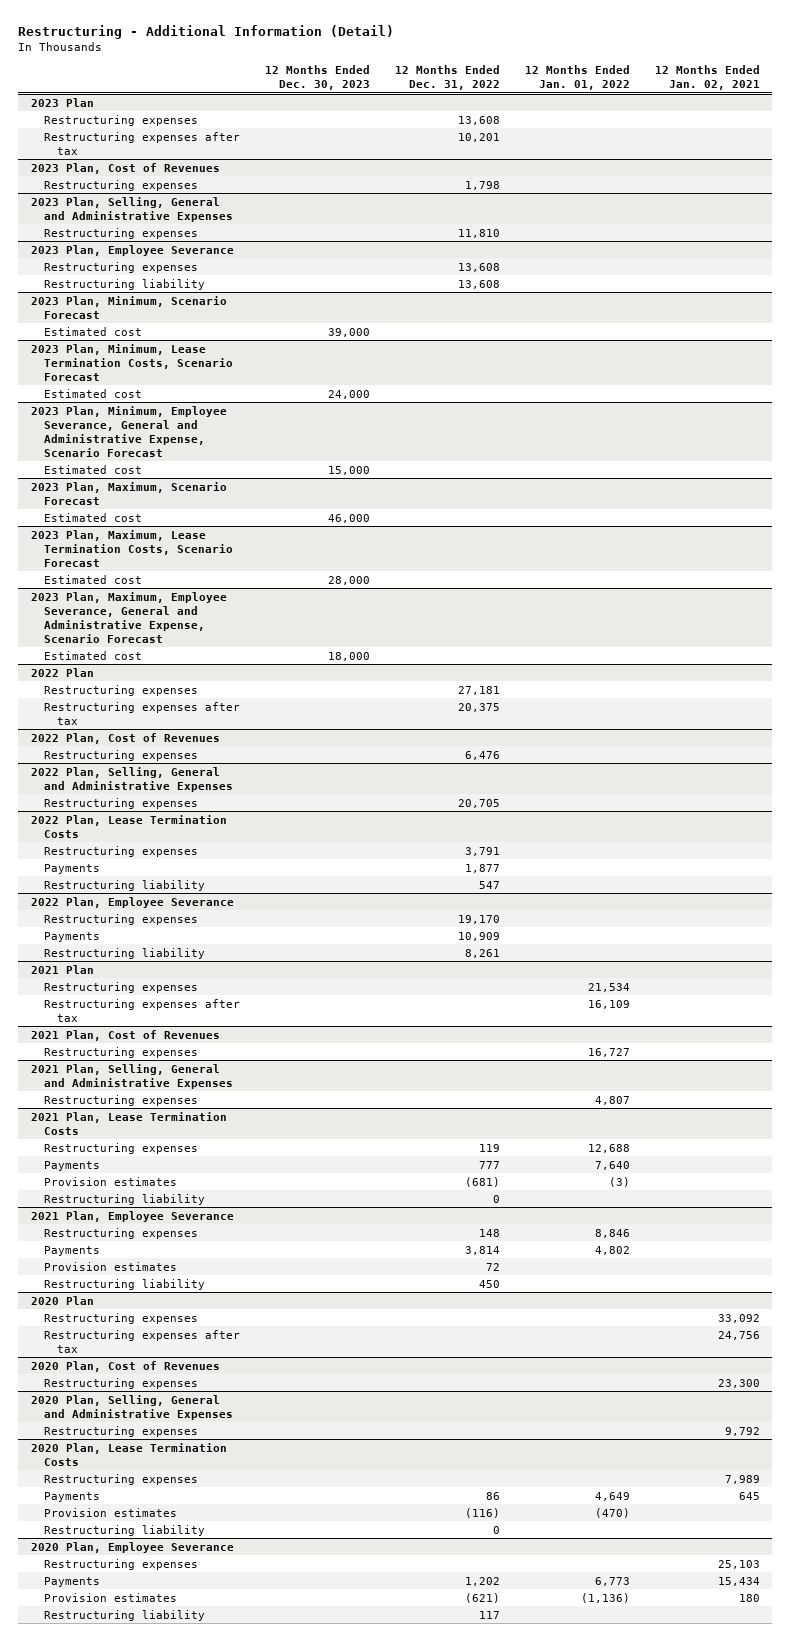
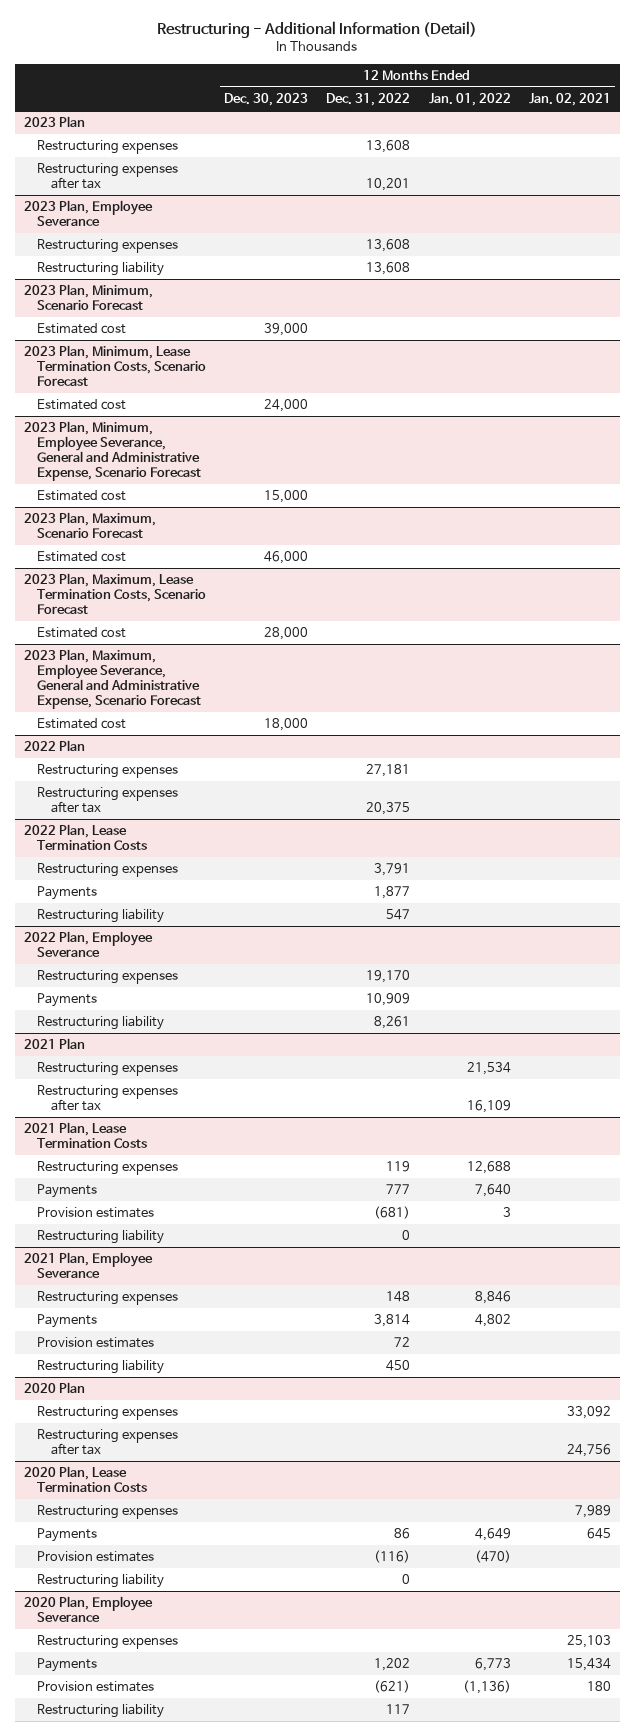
[30,162,220,174] 2023 Plan, Cost of Revenues -> none
[44,179,199,191] Restructuring expenses -> none
[30,196,234,222] 2023 Plan, Selling, General and Administrative Expenses -> none
[44,227,199,239] Restructuring expenses -> none
[30,732,220,744] 2022 Plan, Cost of Revenues -> none
[44,749,199,761] Restructuring expenses -> none
[30,766,234,792] 2022 Plan, Selling, General and Administrative Expenses -> none
[44,797,199,809] Restructuring expenses -> none
[30,1029,220,1041] 2021 Plan, Cost of Revenues -> none
[44,1046,199,1058] Restructuring expenses -> none
[30,1063,234,1089] 2021 Plan, Selling, General and Administrative Expenses -> none
[44,1094,199,1106] Restructuring expenses -> none
[608,1176,630,1187] (3) -> [502,1207,511,1218] 3
[30,1360,220,1372] 2020 Plan, Cost of Revenues -> none
[44,1377,199,1389] Restructuring expenses -> none
[30,1394,234,1420] 2020 Plan, Selling, General and Administrative Expenses -> none
[44,1425,199,1437] Restructuring expenses -> none

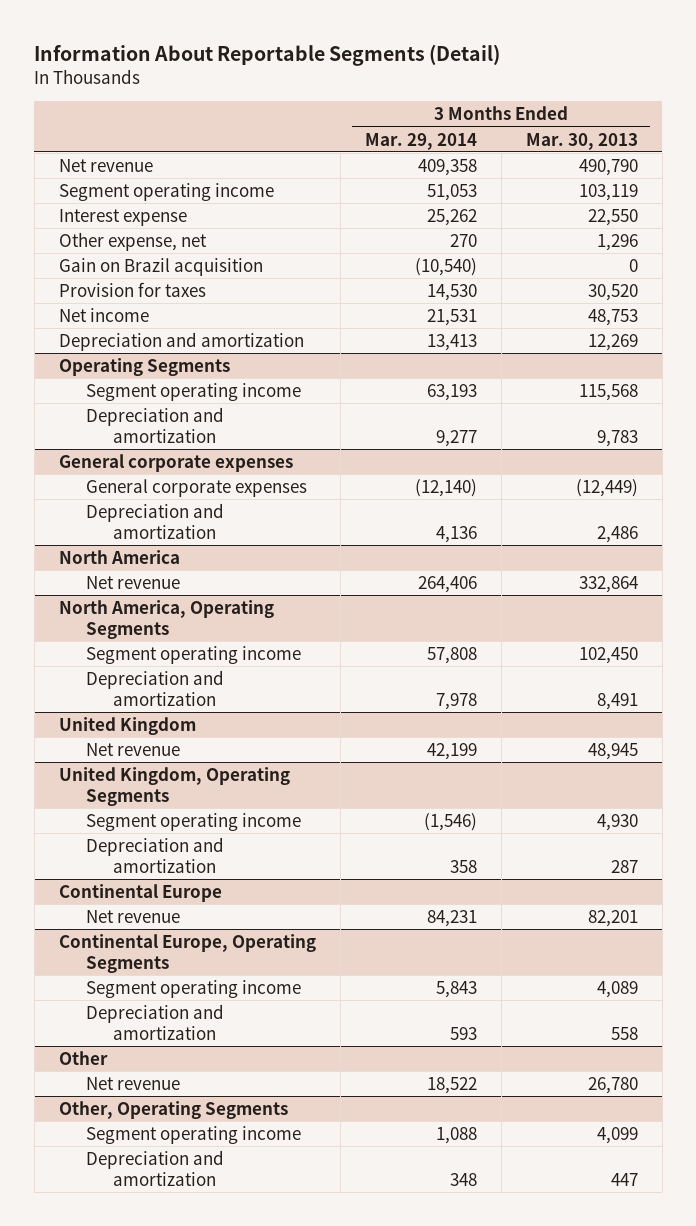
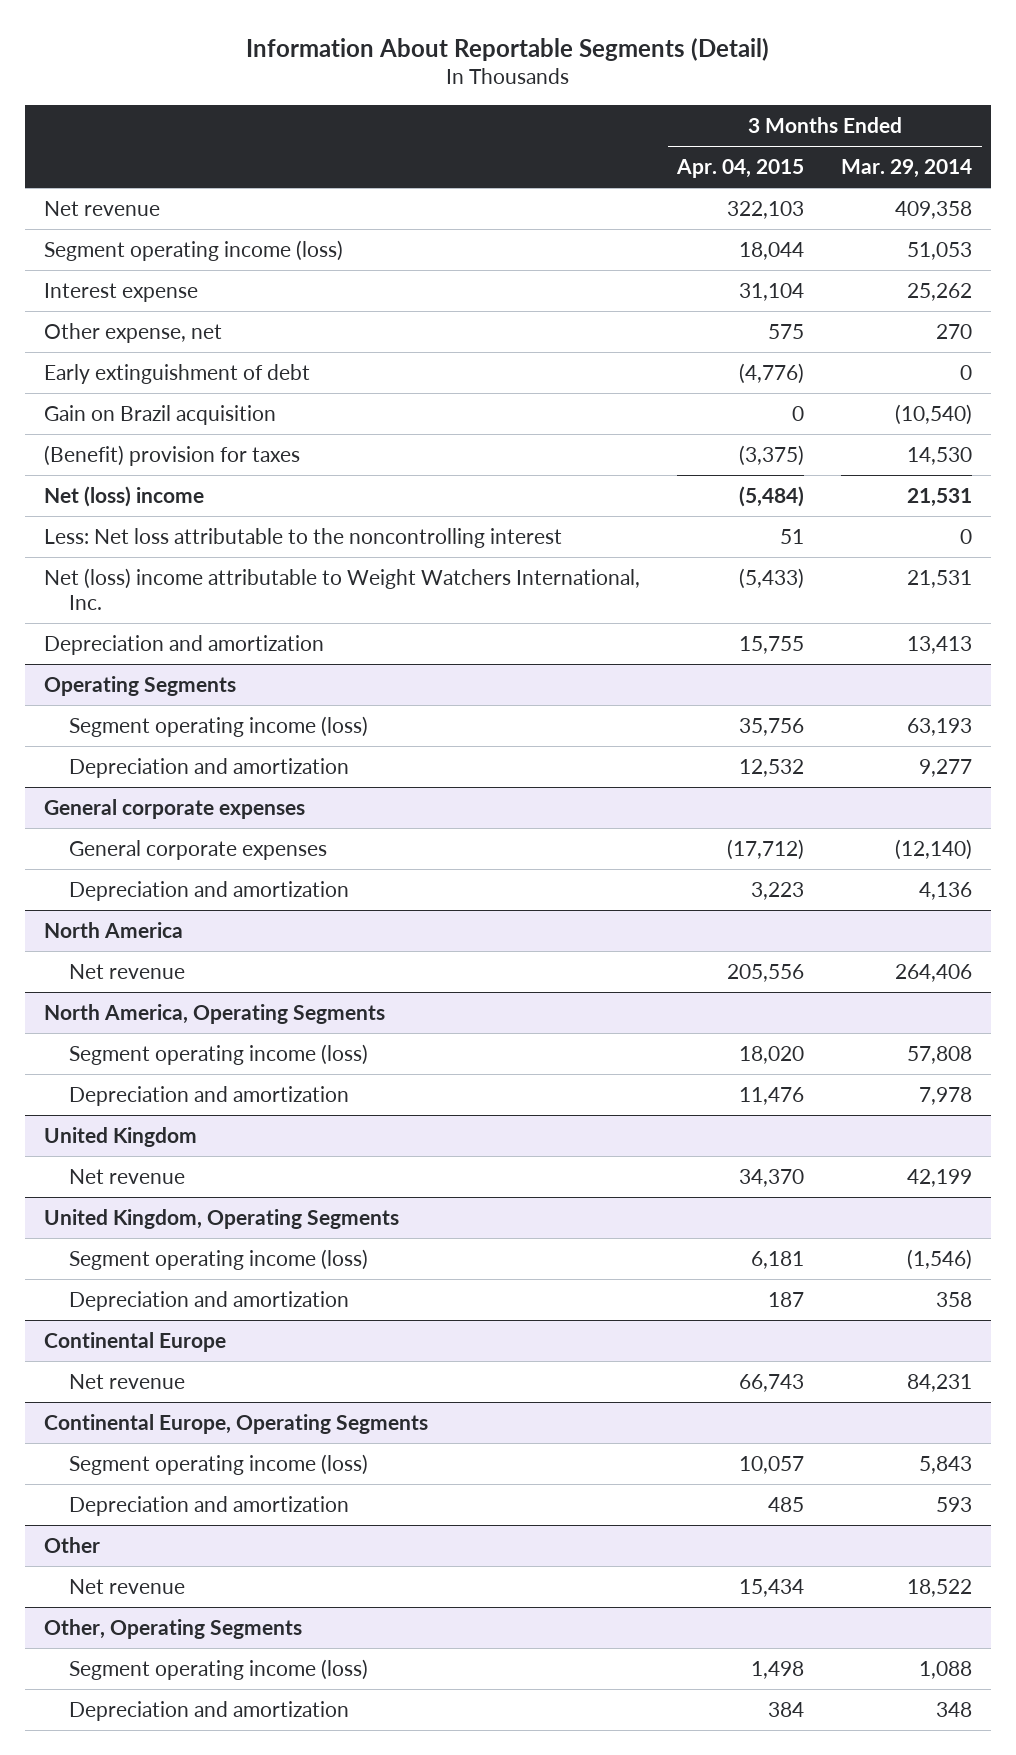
[525,132,638,150] Mar. 30, 2013 -> none
none -> [675,159,804,179] Apr. 04, 2015
[58,182,274,201] Segment operating income -> [43,239,343,261] Segment operating income (loss)
none -> [43,363,310,384] Early extinguishment of debt
[58,281,206,297] Provision for taxes -> [43,444,300,466] (Benefit) provision for taxes
[58,307,149,322] Net income -> [43,485,204,507] Net (loss) income
none -> [43,527,562,548] Less: Net loss attributable to the noncontrolling interest
none -> [43,567,640,611] Net (loss) income attributable to Weight Watchers International, Inc.
[85,382,301,401] Segment operating income -> [68,715,368,737] Segment operating income (loss)
[85,645,301,664] Segment operating income -> [68,1043,368,1065] Segment operating income (loss)
[85,812,301,831] Segment operating income -> [68,1248,368,1270] Segment operating income (loss)
[85,979,301,998] Segment operating income -> [68,1453,368,1475] Segment operating income (loss)
[85,1125,301,1144] Segment operating income -> [68,1658,368,1680] Segment operating income (loss)

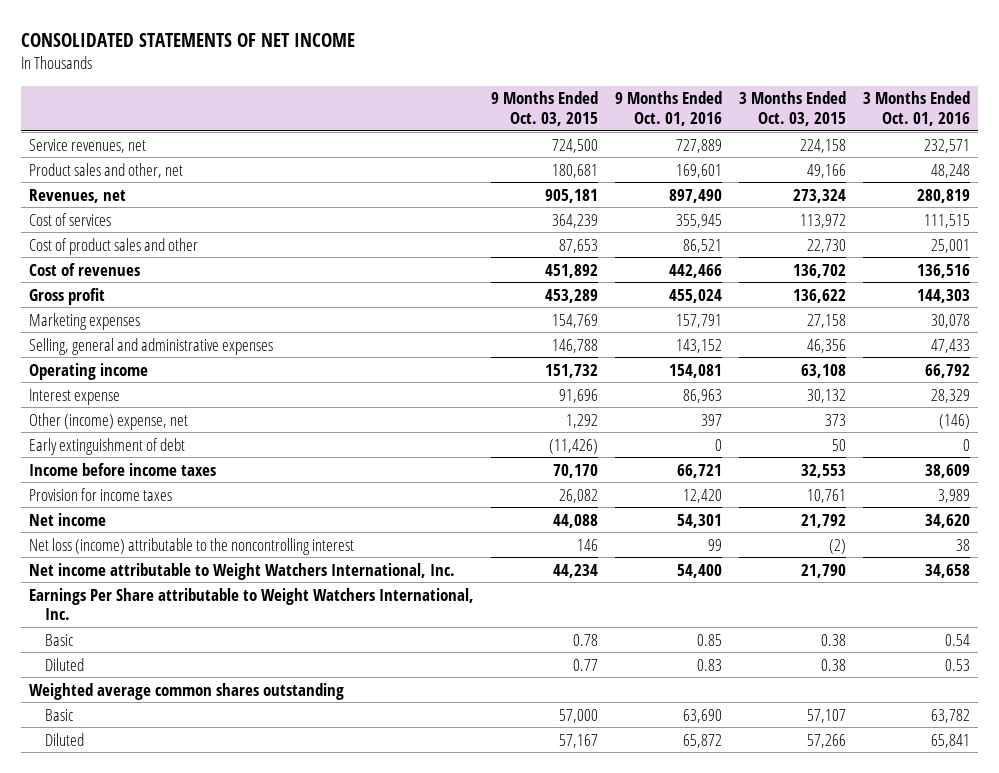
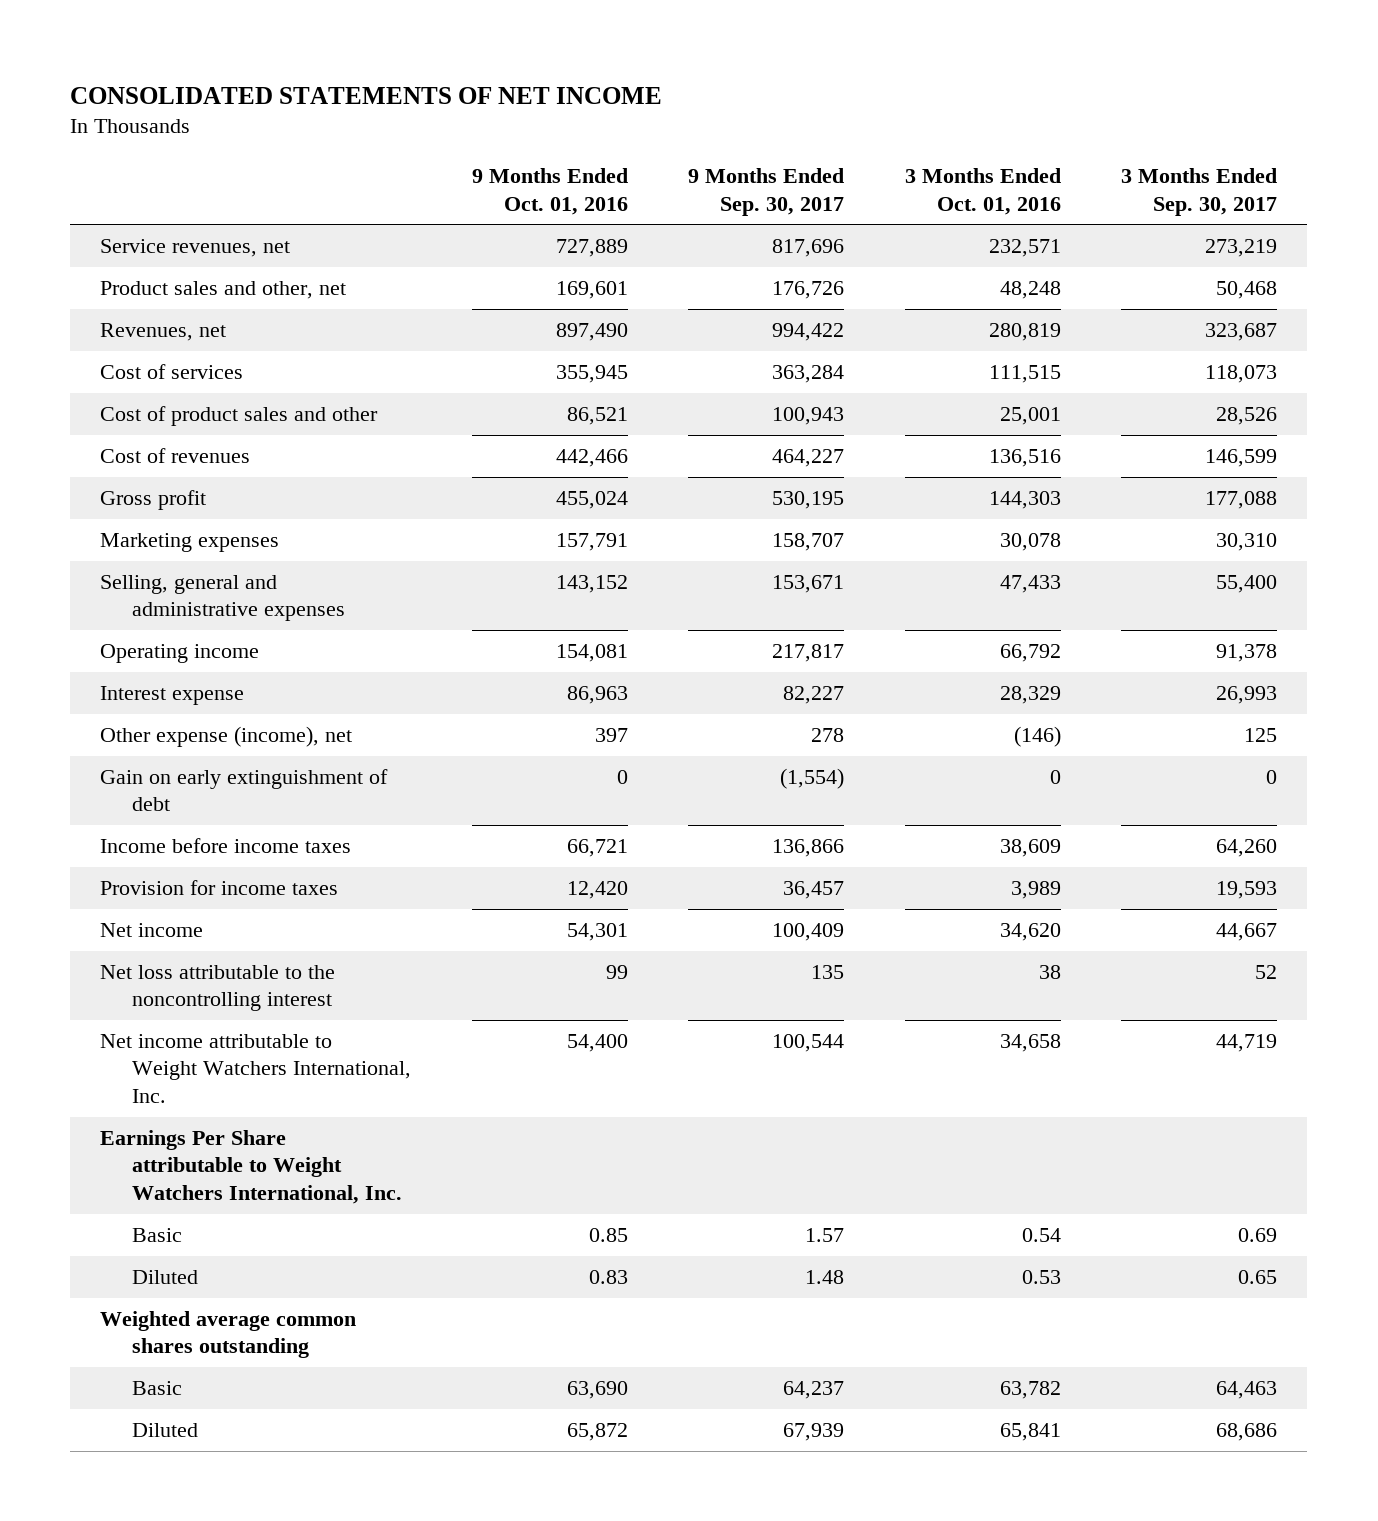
[491,91,599,126] 9 Months Ended Oct. 03, 2015 -> none
[738,91,846,126] 3 Months Ended Oct. 03, 2015 -> none
none -> [688,168,845,216] 9 Months Ended Sep. 30, 2017
none -> [1121,168,1278,216] 3 Months Ended Sep. 30, 2017
[29,412,189,430] Other (income) expense, net -> [100,726,353,748] Other expense (income), net
[29,437,186,455] Early extinguishment of debt -> [100,769,389,812] Gain on early extinguishment of debt
[29,537,355,555] Net loss (income) attributable to the noncontrolling interest -> [100,965,336,1012] Net loss attributable to the noncontrolling interest

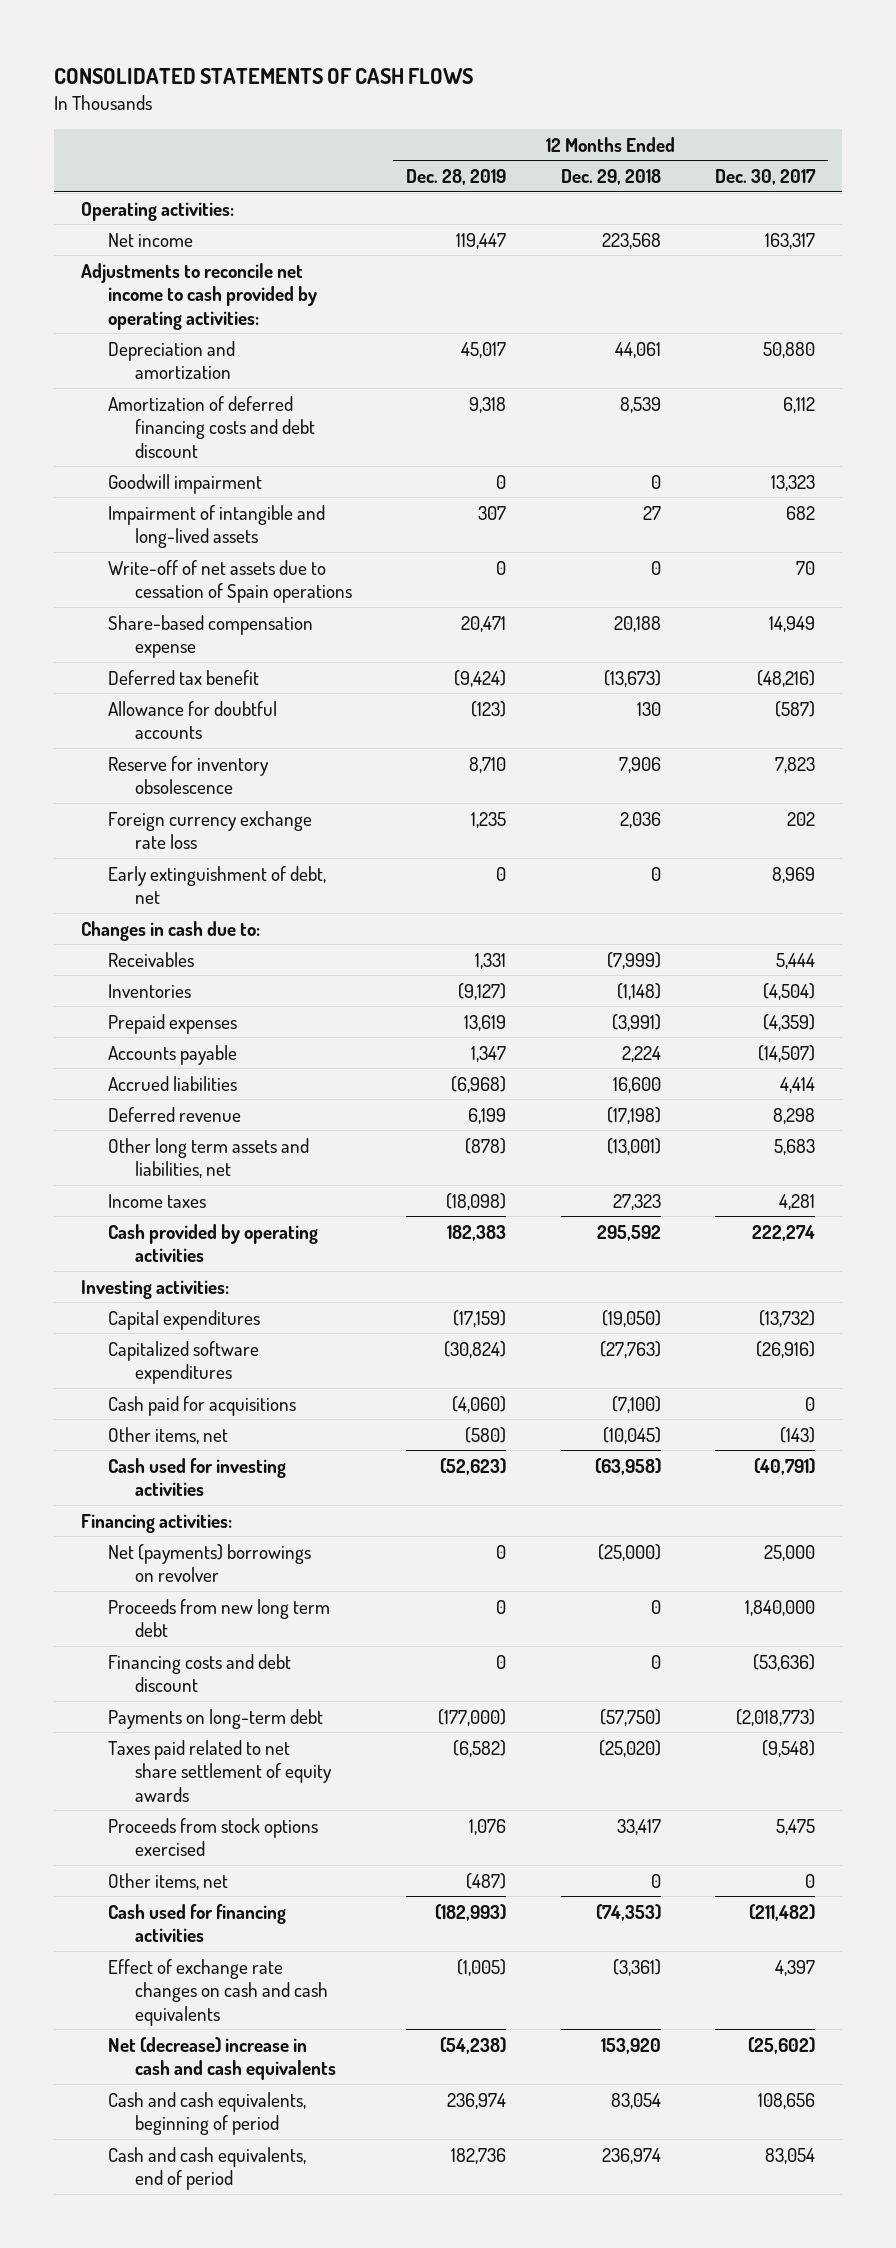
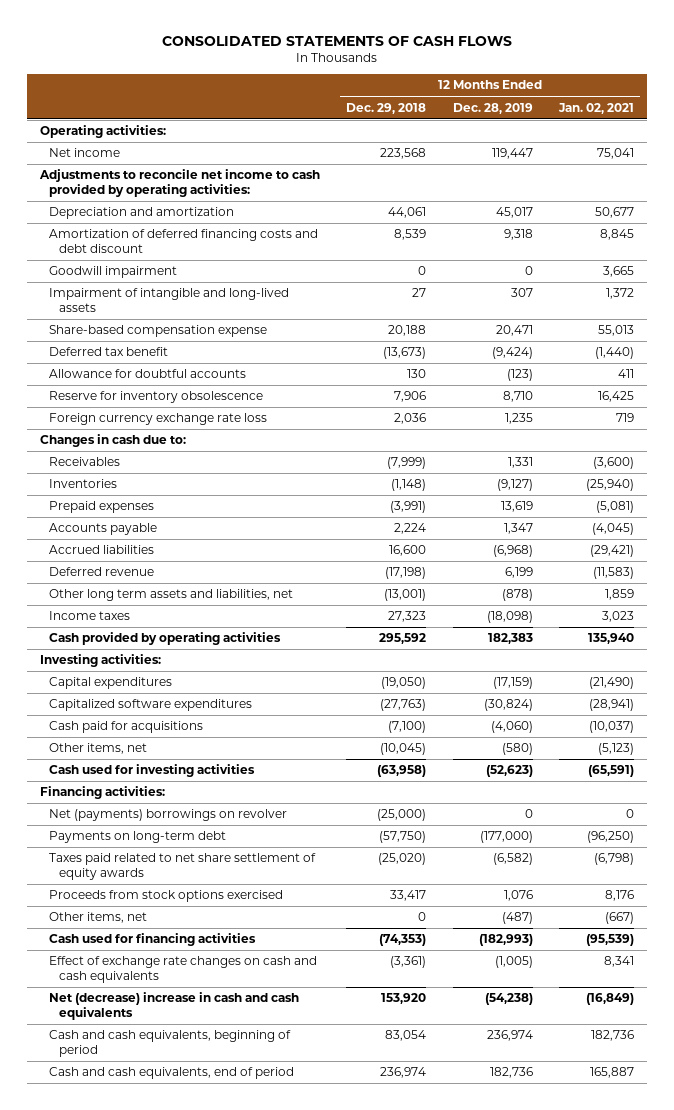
[714,168,816,185] Dec. 30, 2017 -> none
none -> [557,102,634,114] Jan. 02, 2021
[108,559,353,604] Write-off of net assets due to cessation of Spain operations -> none
[108,865,327,905] Early extinguishment of debt, net -> none
[108,1598,331,1638] Proceeds from new long term debt -> none
[108,1653,292,1693] Financing costs and debt discount -> none

